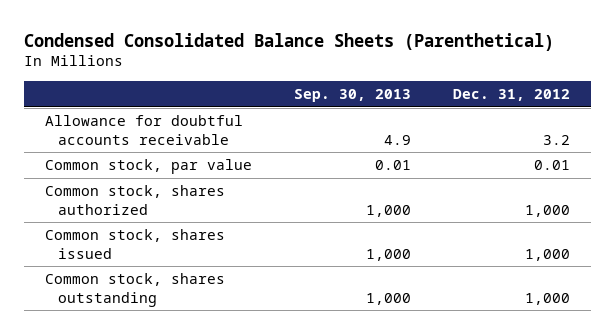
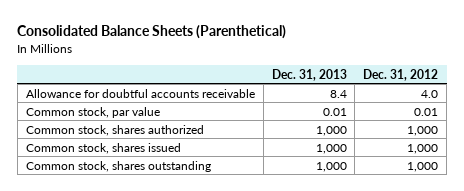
[24,32,555,51] Condensed Consolidated Balance Sheets (Parenthetical) -> [17,25,287,40] Consolidated Balance Sheets (Parenthetical)
[294,89,412,103] Sep. 30, 2013 -> none
none -> [271,68,347,81] Dec. 31, 2013
[543,134,571,145] 3.2 -> [421,89,439,98] 4.0

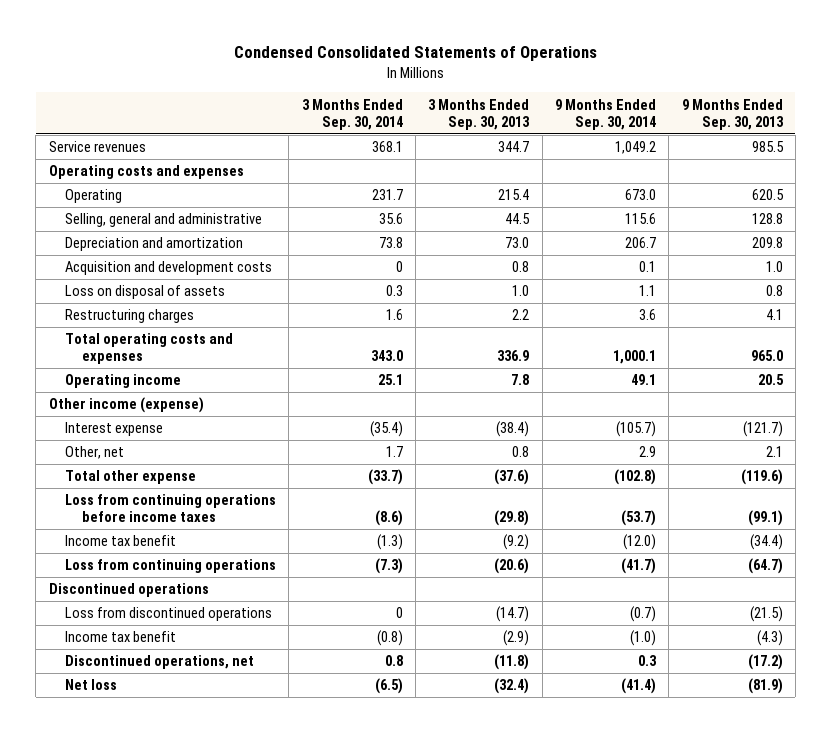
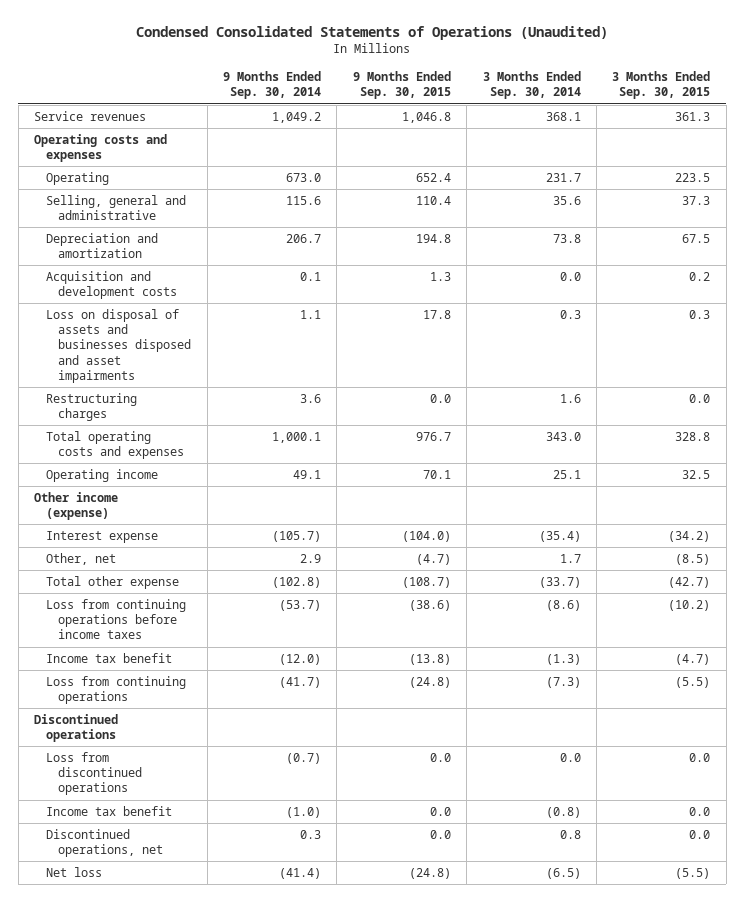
[233,46,597,62] Condensed Consolidated Statements of Operations -> [136,26,609,41] Condensed Consolidated Statements of Operations (Unaudited)
[428,98,531,130] 3 Months Ended Sep. 30, 2013 -> none
[681,98,784,130] 9 Months Ended Sep. 30, 2013 -> none
none -> [352,71,451,100] 9 Months Ended Sep. 30, 2015
none -> [612,71,711,100] 3 Months Ended Sep. 30, 2015
[395,261,403,273] 0 -> [559,271,581,281] 0.0
[65,285,226,300] Loss on disposal of assets -> [46,308,192,384] Loss on disposal of assets and businesses disposed and asset impairments
[395,607,403,619] 0 -> [559,752,581,762] 0.0

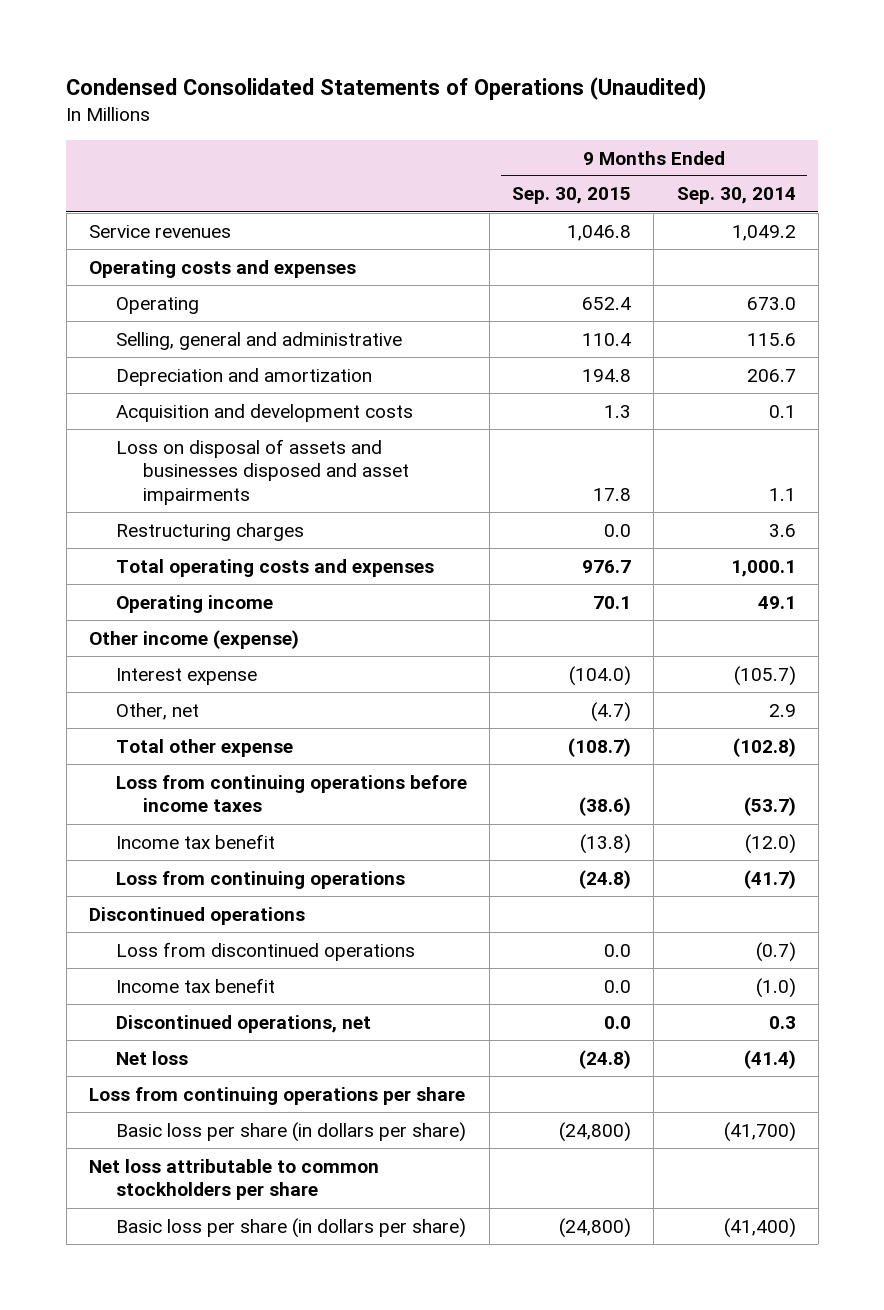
[482,71,581,100] 3 Months Ended Sep. 30, 2014 -> none
[612,71,711,100] 3 Months Ended Sep. 30, 2015 -> none
none -> [88,1086,465,1105] Loss from continuing operations per share
none -> [116,1121,467,1142] Basic loss per share (in dollars per share)
none -> [88,1158,379,1201] Net loss attributable to common stockholders per share
none -> [116,1217,467,1238] Basic loss per share (in dollars per share)

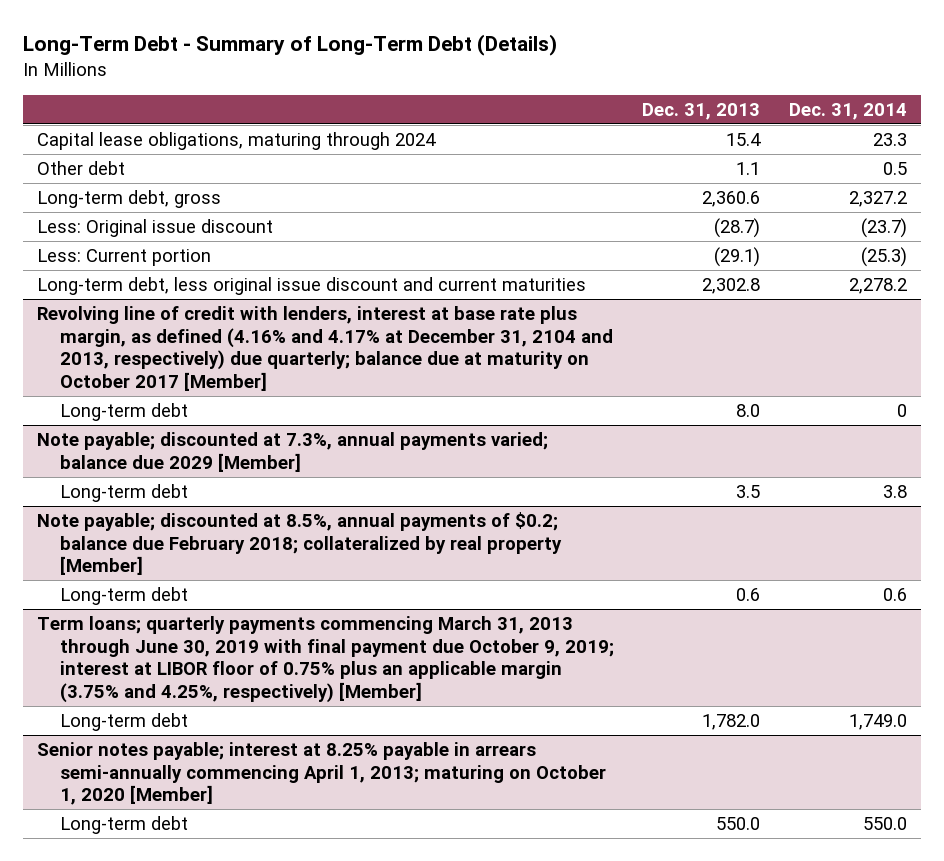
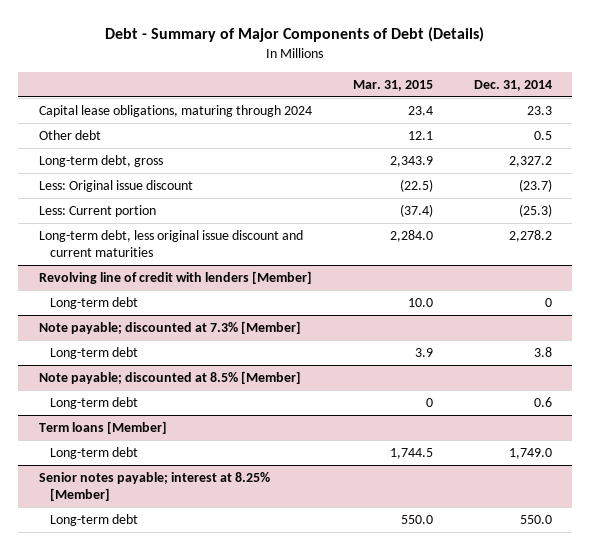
[22,34,557,57] Long-Term Debt - Summary of Long-Term Debt (Details) -> [105,27,485,43] Debt - Summary of Major Components of Debt (Details)
[642,102,761,120] Dec. 31, 2013 -> none
none -> [352,79,433,91] Mar. 31, 2015
[36,306,613,391] Revolving line of credit with lenders, interest at base rate plus margin, as defined (4.16% and 4.17% at December 31, 2104 and 2013, respectively) due quarterly; balance due at maturity on October 2017 [Member] -> [38,271,312,285] Revolving line of credit with lenders [Member]
[36,432,548,472] Note payable; discounted at 7.3%, annual payments varied; balance due 2029 [Member] -> [38,321,301,335] Note payable; discounted at 7.3% [Member]
[36,512,562,576] Note payable; discounted at 8.5%, annual payments of $0.2; balance due February 2018; collateralized by real property [Member] -> [38,371,301,385] Note payable; discounted at 8.5% [Member]
[36,616,614,703] Term loans; quarterly payments commencing March 31, 2013 through June 30, 2019 with final payment due October 9, 2019; interest at LIBOR floor of 0.75% plus an applicable margin (3.75% and 4.25%, respectively) [Member] -> [38,421,167,435] Term loans [Member]
[36,742,606,806] Senior notes payable; interest at 8.25% payable in arrears semi-annually commencing April 1, 2013; maturing on October 1, 2020 [Member] -> [38,472,270,502] Senior notes payable; interest at 8.25% [Member]

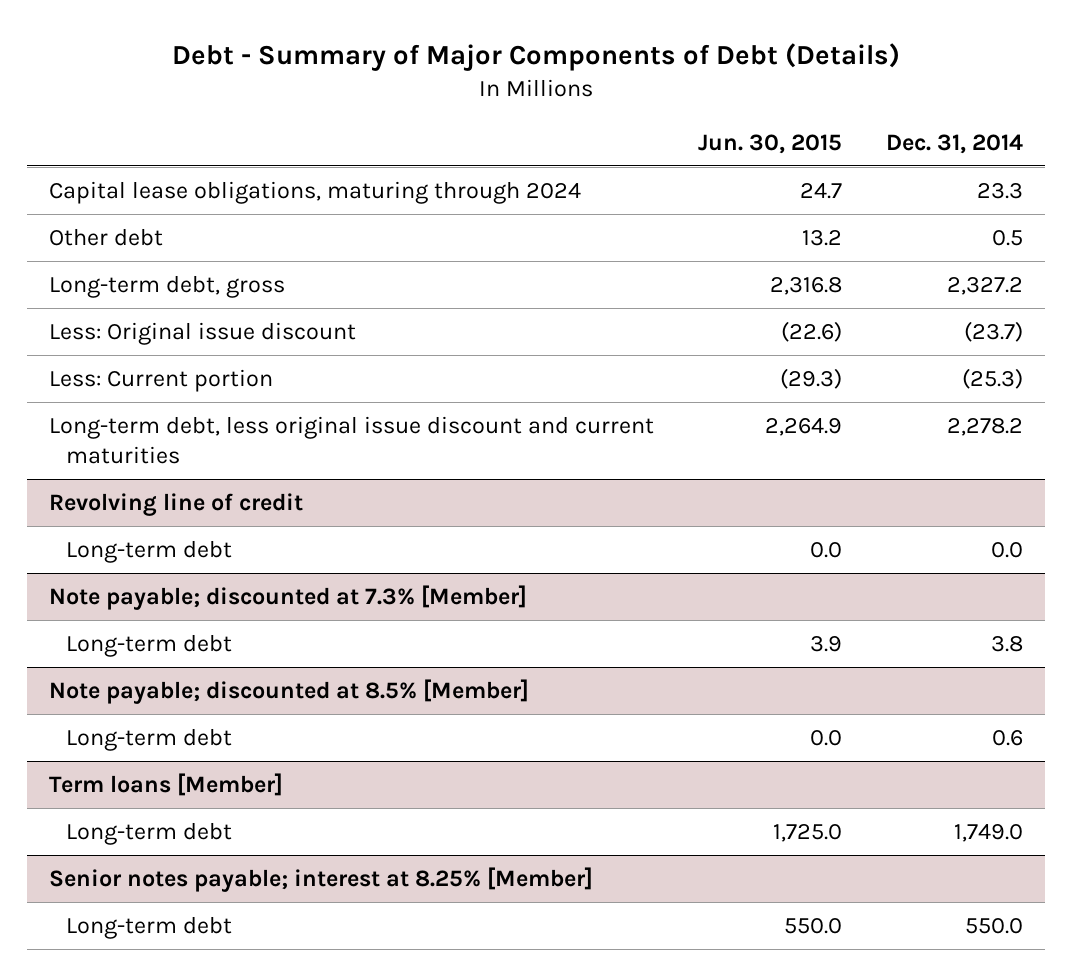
[352,79,433,91] Mar. 31, 2015 -> none
none -> [698,134,843,155] Jun. 30, 2015
[38,271,312,285] Revolving line of credit with lenders [Member] -> [48,492,303,516] Revolving line of credit
[544,298,552,308] 0 -> [991,541,1024,558] 0.0

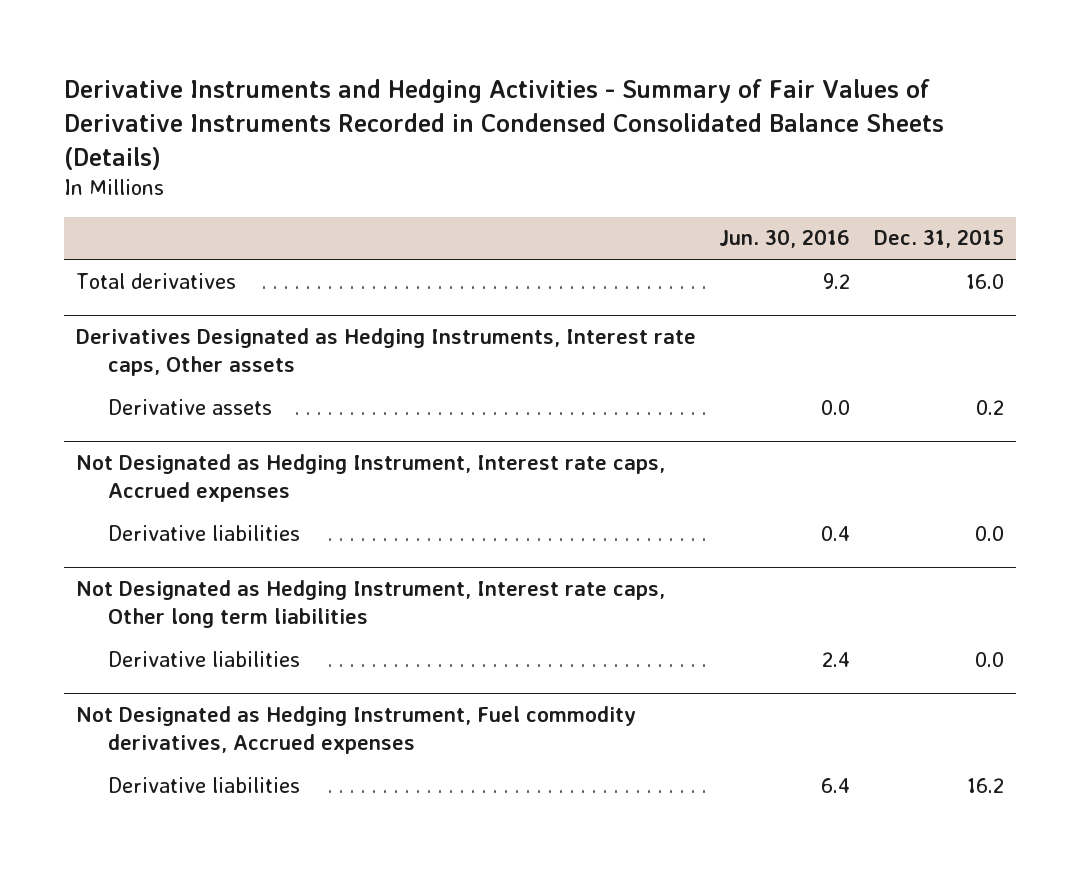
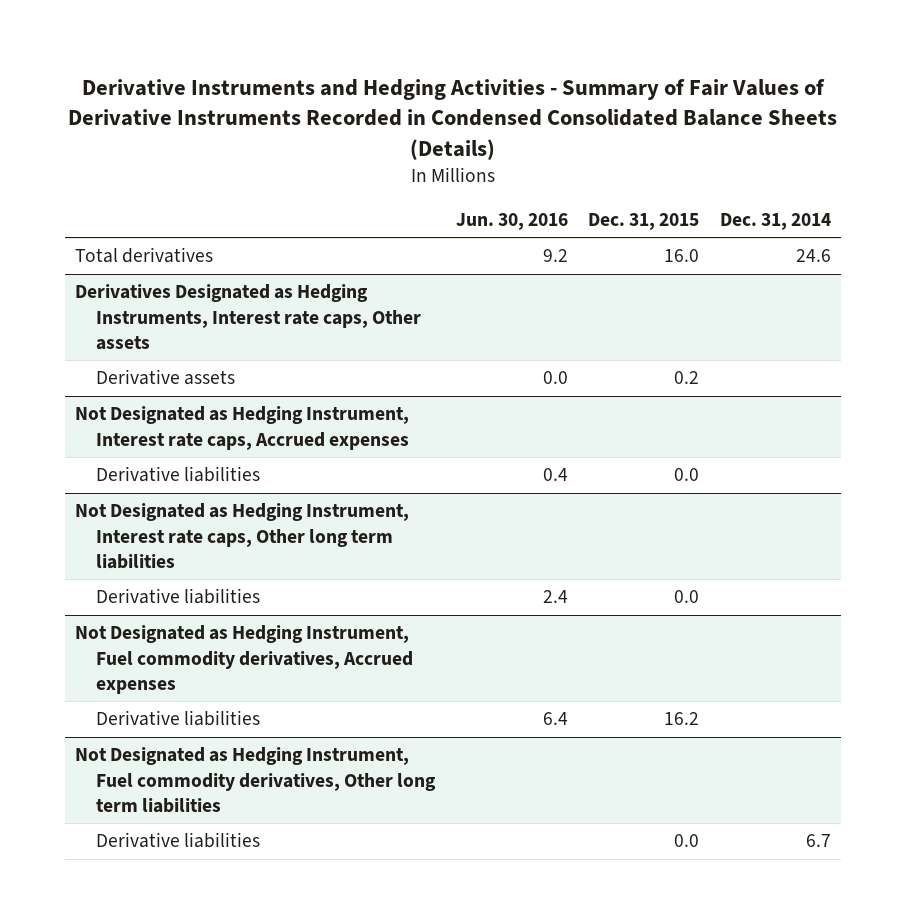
none -> [719,212,831,230] Dec. 31, 2014
none -> [75,747,436,813] Not Designated as Hedging Instrument, Fuel commodity derivatives, Other long term liabilities
none -> [95,832,260,849] Derivative liabilities

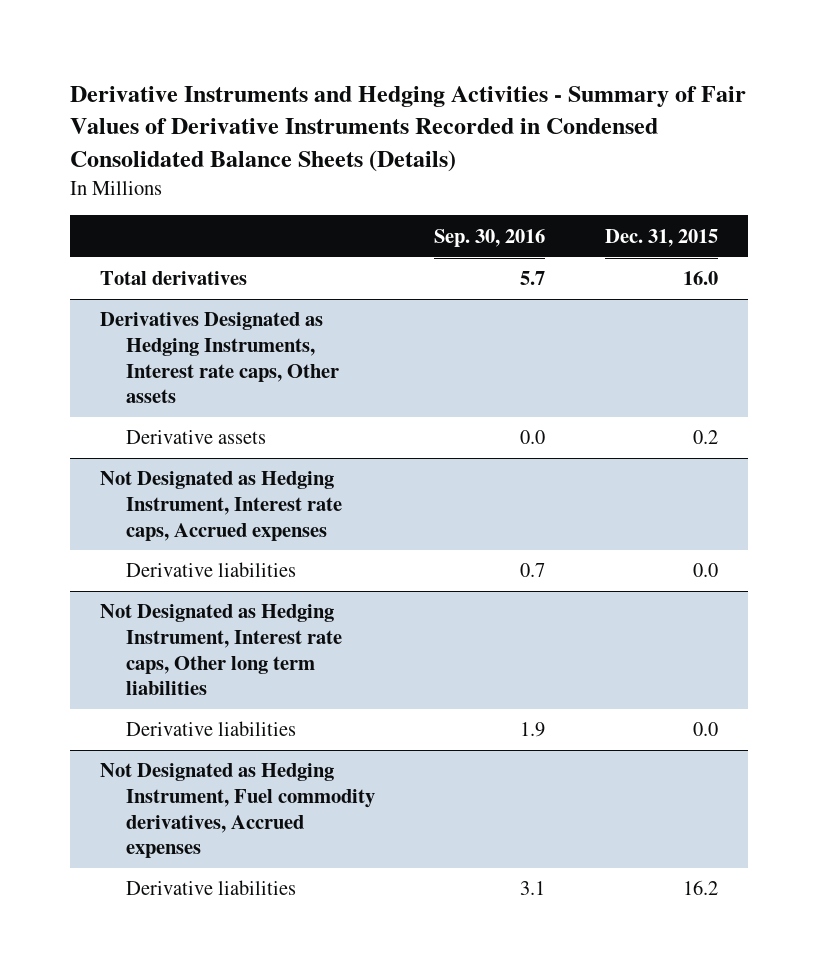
[455,212,568,230] Jun. 30, 2016 -> none
[719,212,831,230] Dec. 31, 2014 -> none
none -> [434,228,546,247] Sep. 30, 2016
[75,747,436,813] Not Designated as Hedging Instrument, Fuel commodity derivatives, Other long term liabilities -> none
[95,832,260,849] Derivative liabilities -> none

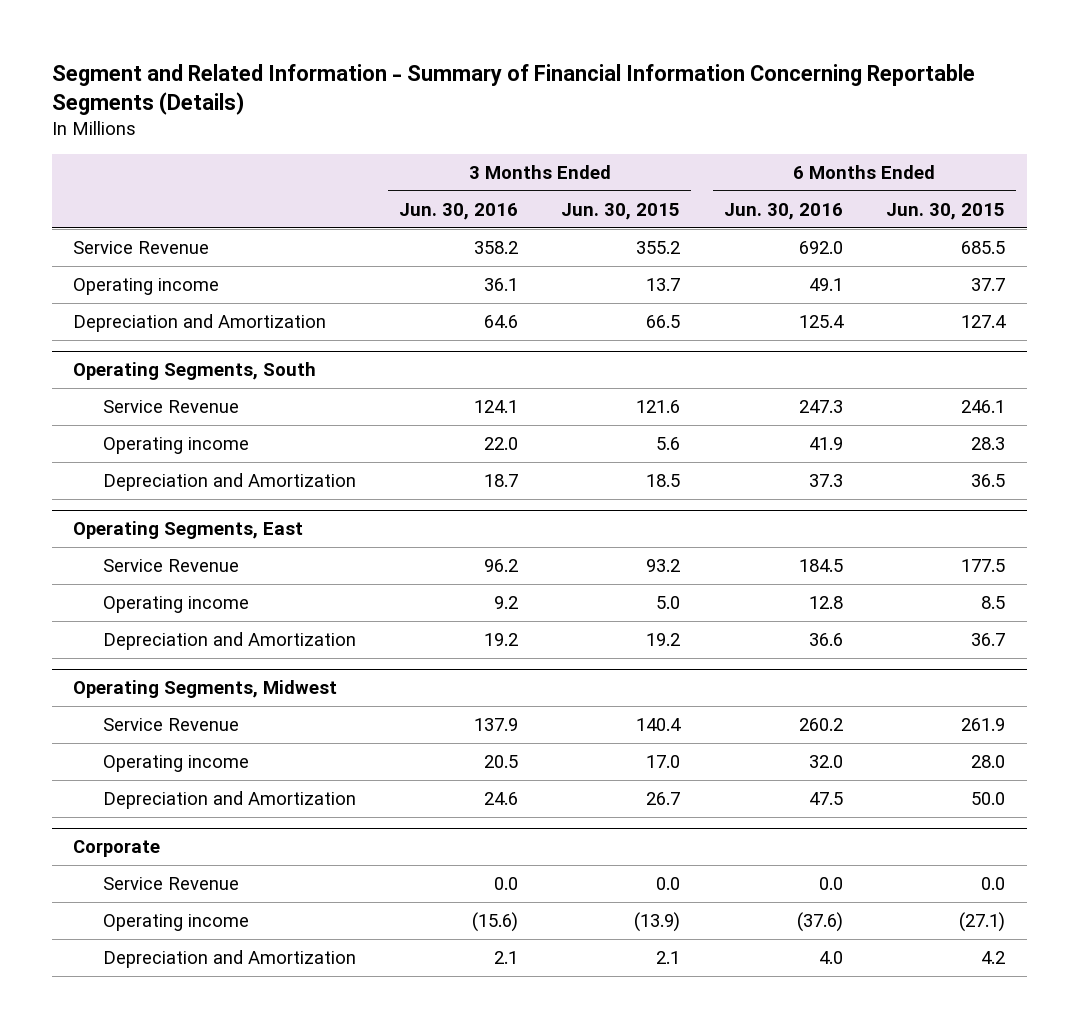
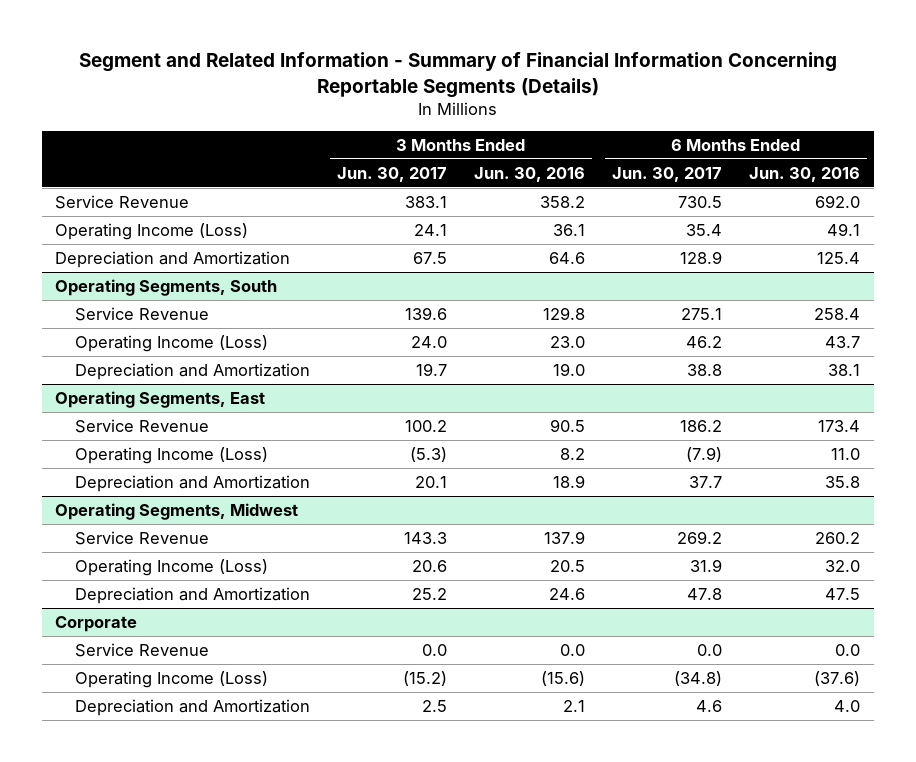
[561,203,681,221] Jun. 30, 2015 -> none
[886,203,1006,221] Jun. 30, 2015 -> none
none -> [337,166,448,182] Jun. 30, 2017
none -> [612,166,723,182] Jun. 30, 2017
[73,278,220,296] Operating income -> [55,222,249,240] Operating Income (Loss)
[474,400,519,414] 124.1 -> [543,306,586,320] 129.8
[798,400,843,414] 247.3 -> [814,307,861,320] 258.4
[102,437,249,455] Operating income -> [75,334,269,352] Operating Income (Loss)
[484,437,519,451] 22.0 -> [550,335,586,348] 23.0
[808,437,843,451] 41.9 -> [825,335,861,348] 43.7
[484,474,519,488] 18.7 -> [553,362,586,376] 19.0
[808,474,843,488] 37.3 -> [828,363,861,376] 38.1
[484,559,519,573] 96.2 -> [550,418,586,432] 90.5
[798,559,843,573] 184.5 -> [818,419,861,432] 173.4
[102,596,249,614] Operating income -> [75,446,269,464] Operating Income (Loss)
[494,596,519,610] 9.2 -> [560,447,586,460] 8.2
[808,596,843,610] 12.8 -> [831,447,861,460] 11.0
[484,633,519,647] 19.2 -> [553,474,586,488] 18.9
[808,633,843,647] 36.6 -> [825,475,861,488] 35.8
[102,755,249,773] Operating income -> [75,558,269,576] Operating Income (Loss)
[102,914,249,932] Operating income -> [75,670,269,688] Operating Income (Loss)

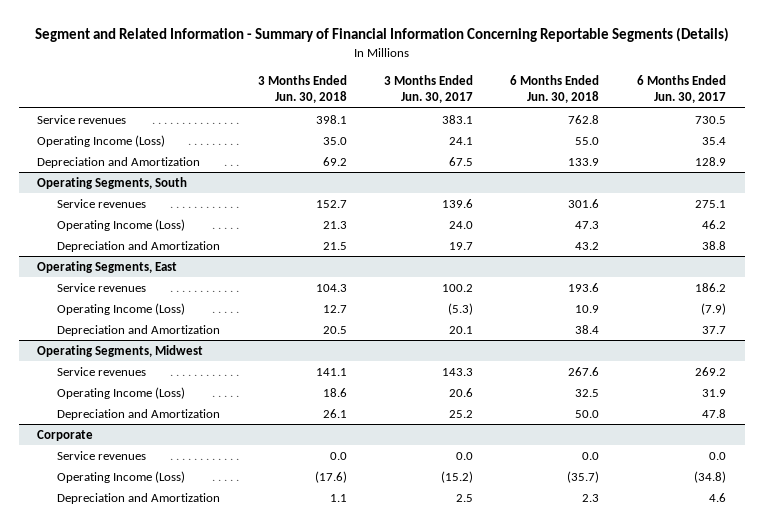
[474,166,586,182] Jun. 30, 2016 -> none
[749,166,861,182] Jun. 30, 2016 -> none
none -> [257,75,347,104] 3 Months Ended Jun. 30, 2018
none -> [510,75,600,104] 6 Months Ended Jun. 30, 2018
[55,194,190,209] Service Revenue -> [37,115,127,125] Service revenues
[75,306,210,321] Service Revenue -> [57,199,147,209] Service revenues
[75,418,210,433] Service Revenue -> [57,283,147,293] Service revenues
[75,530,210,545] Service Revenue -> [57,367,147,377] Service revenues
[75,642,210,657] Service Revenue -> none
none -> [57,451,147,461] Service revenues

